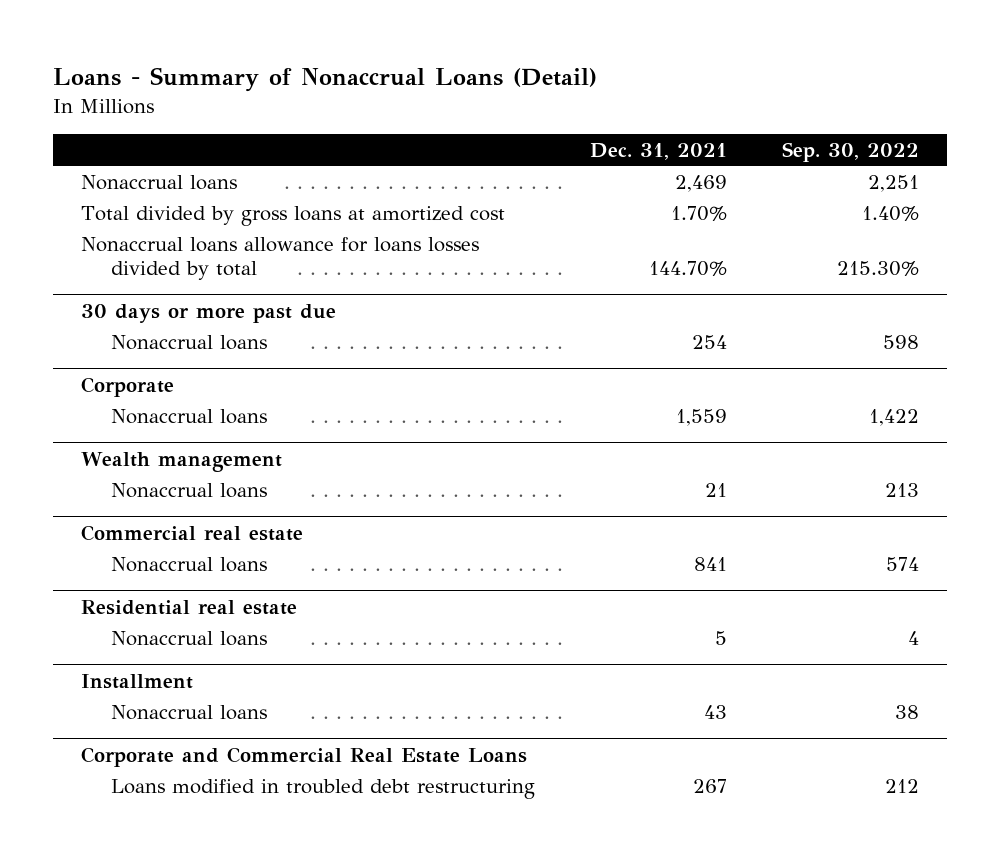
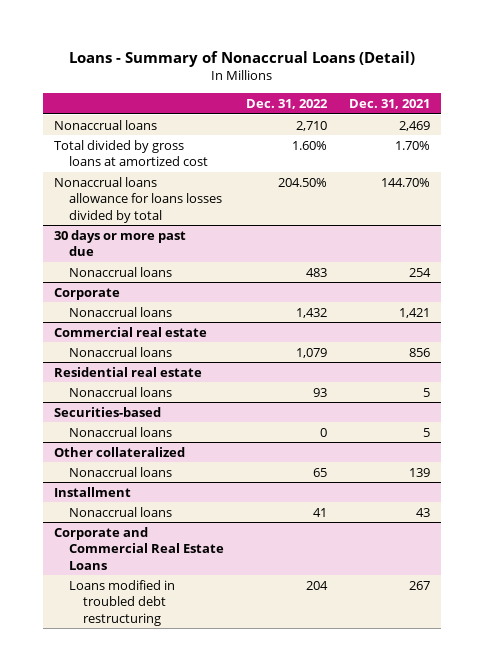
[782,141,920,162] Sep. 30, 2022 -> none
none -> [245,99,328,110] Dec. 31, 2022
[80,451,282,472] Wealth management -> none
[111,482,268,498] Nonaccrual loans -> none
[676,408,728,426] 1,559 -> [399,307,431,318] 1,421
[694,556,728,571] 841 -> [409,347,431,357] 856
none -> [54,406,162,417] Securities-based
none -> [68,426,172,437] Nonaccrual loans
none -> [54,446,186,457] Other collateralized
none -> [68,466,172,477] Nonaccrual loans

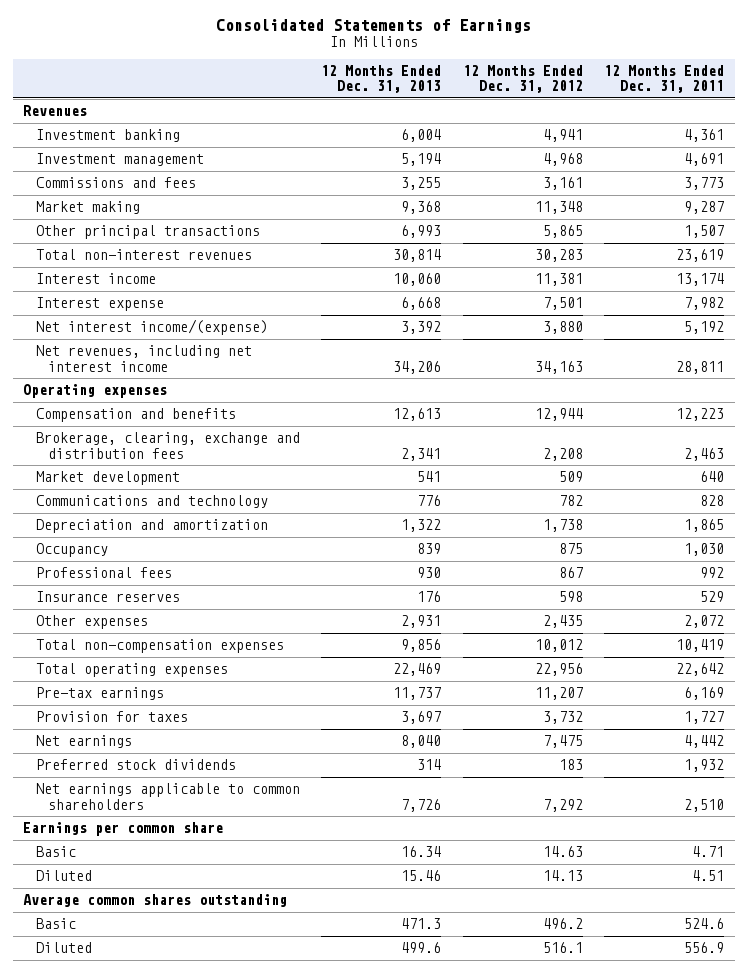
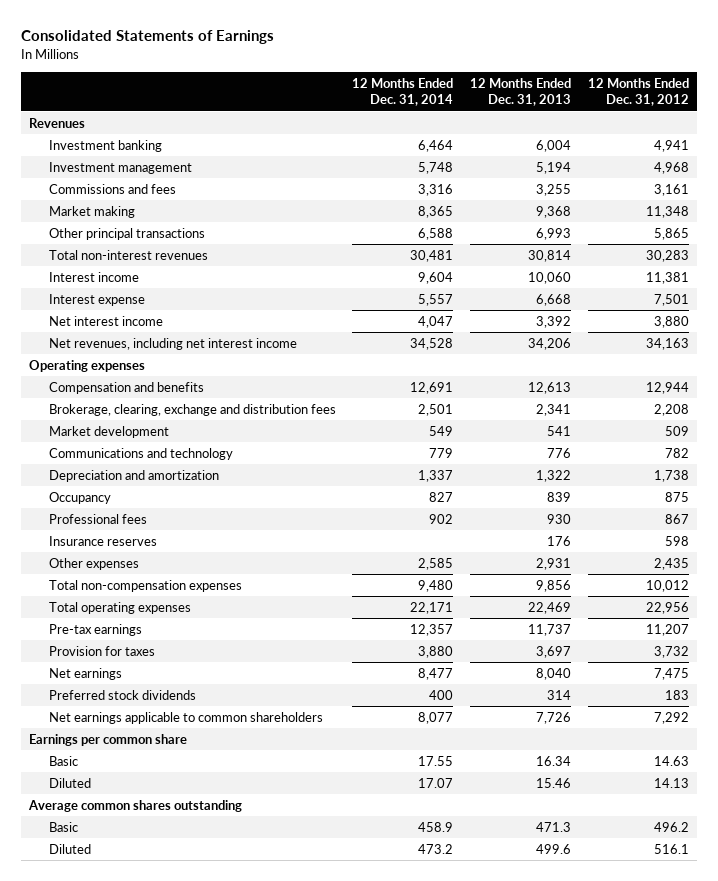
[604,65,725,94] 12 Months Ended Dec. 31, 2011 -> none
none -> [352,77,454,107] 12 Months Ended Dec. 31, 2014
[35,319,268,336] Net interest income/(expense) -> [48,315,163,326] Net interest income

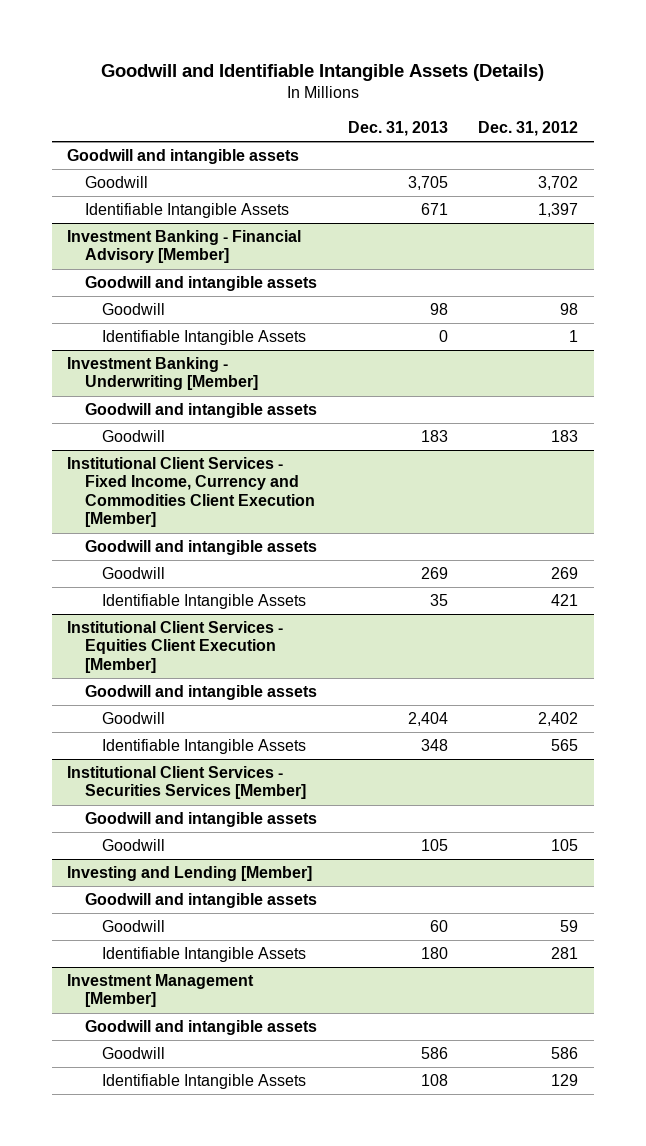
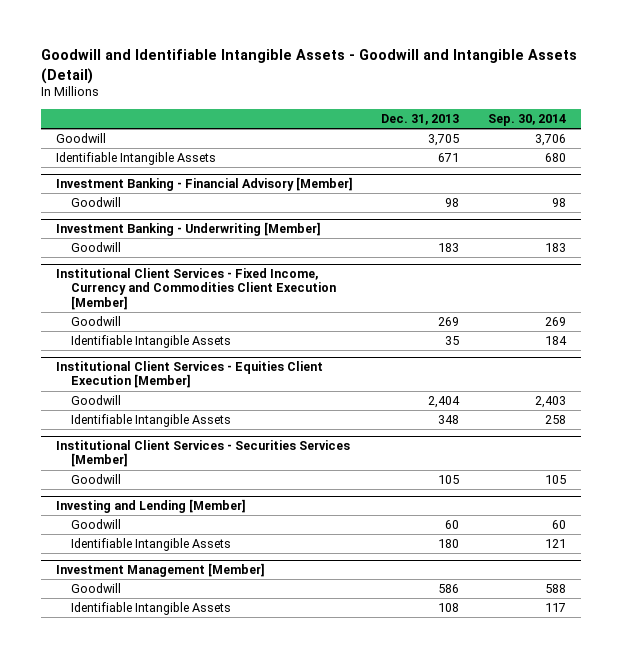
[100,63,544,81] Goodwill and Identifiable Intangible Assets (Details) -> [41,49,578,84] Goodwill and Identifiable Intangible Assets - Goodwill and Intangible Assets (Detail)
[478,121,579,137] Dec. 31, 2012 -> none
none -> [488,113,567,126] Sep. 30, 2014
[67,148,300,164] Goodwill and intangible assets -> none
[84,275,317,291] Goodwill and intangible assets -> none
[102,329,307,345] Identifiable Intangible Assets -> none
[84,402,317,418] Goodwill and intangible assets -> none
[84,539,317,555] Goodwill and intangible assets -> none
[84,684,317,700] Goodwill and intangible assets -> none
[84,811,317,827] Goodwill and intangible assets -> none
[84,892,317,908] Goodwill and intangible assets -> none
[84,1019,317,1035] Goodwill and intangible assets -> none

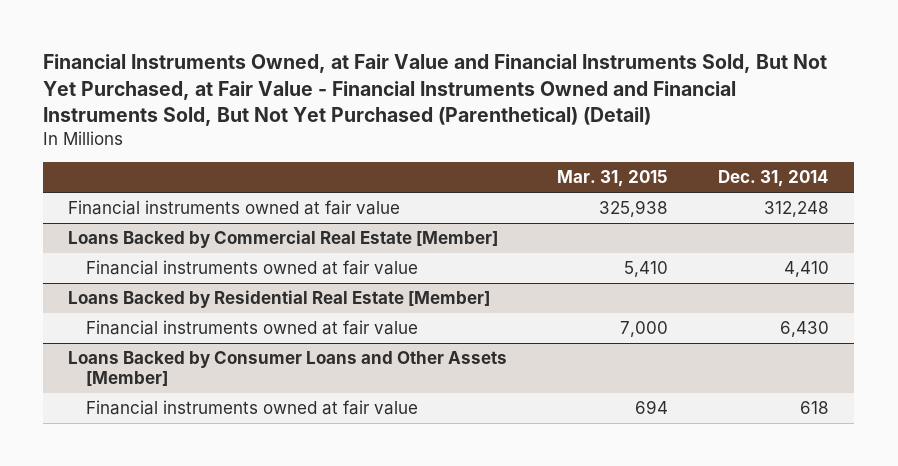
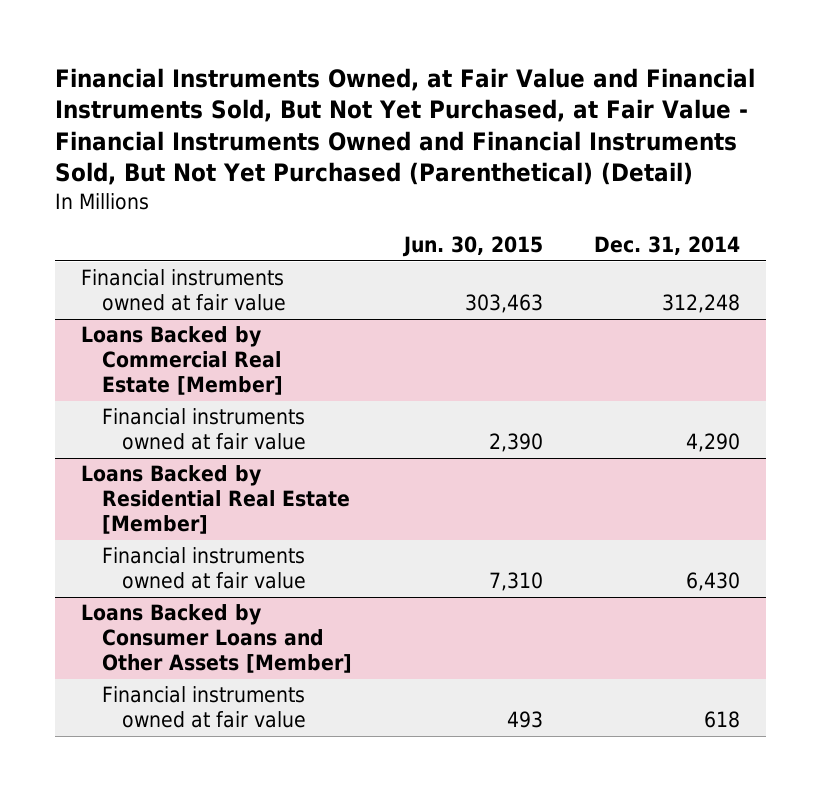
[557,170,669,188] Mar. 31, 2015 -> none
none -> [401,236,543,258] Jun. 30, 2015
[784,261,830,278] 4,410 -> [686,433,741,453] 4,290

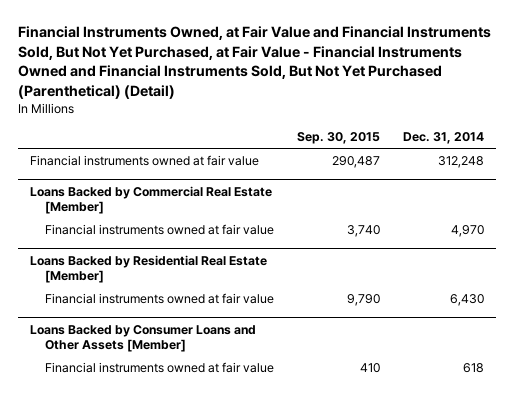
[401,236,543,258] Jun. 30, 2015 -> none
none -> [296,132,380,145] Sep. 30, 2015
[686,433,741,453] 4,290 -> [451,224,485,237] 4,970

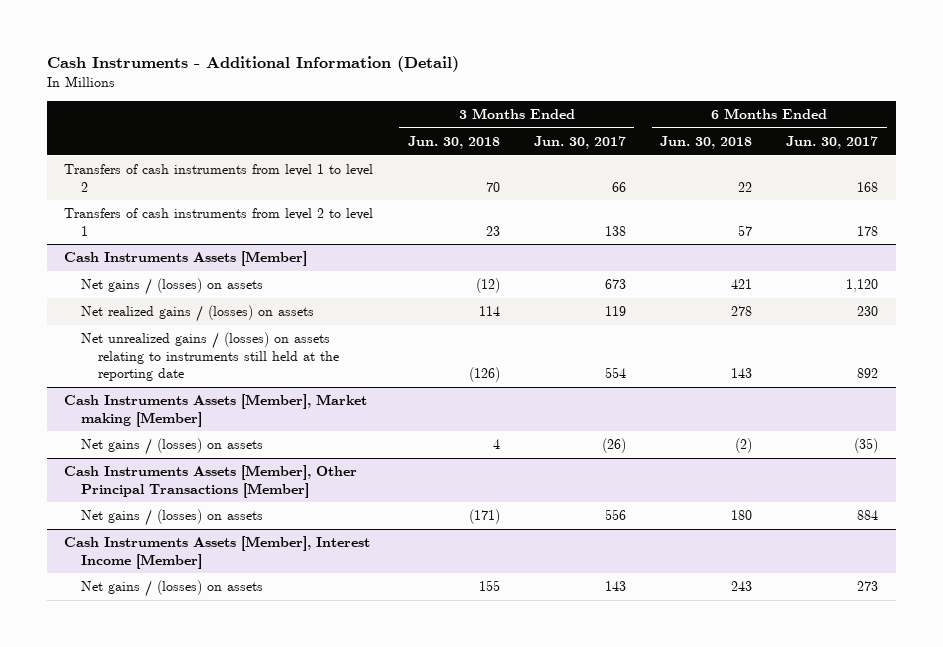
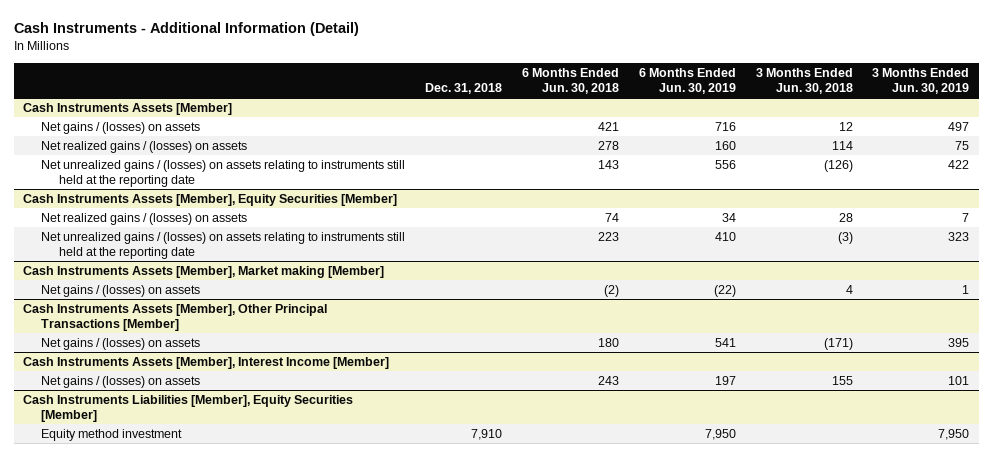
[533,136,626,150] Jun. 30, 2017 -> none
[786,136,879,150] Jun. 30, 2017 -> none
none -> [425,83,503,95] Dec. 31, 2018
none -> [638,67,736,95] 6 Months Ended Jun. 30, 2019
none -> [872,67,970,95] 3 Months Ended Jun. 30, 2019
[64,164,374,192] Transfers of cash instruments from level 1 to level 2 -> none
[64,208,374,236] Transfers of cash instruments from level 2 to level 1 -> none
[475,278,500,294] (12) -> [838,121,853,131] 12
none -> [23,193,398,206] Cash Instruments Assets [Member], Equity Securities [Member]
none -> [41,212,248,225] Net realized gains / (losses) on assets
none -> [41,231,406,260] Net unrealized gains / (losses) on assets relating to instruments still held at the reporting date
none -> [23,394,354,423] Cash Instruments Liabilities [Member], Equity Securities [Member]
none -> [41,428,183,441] Equity method investment

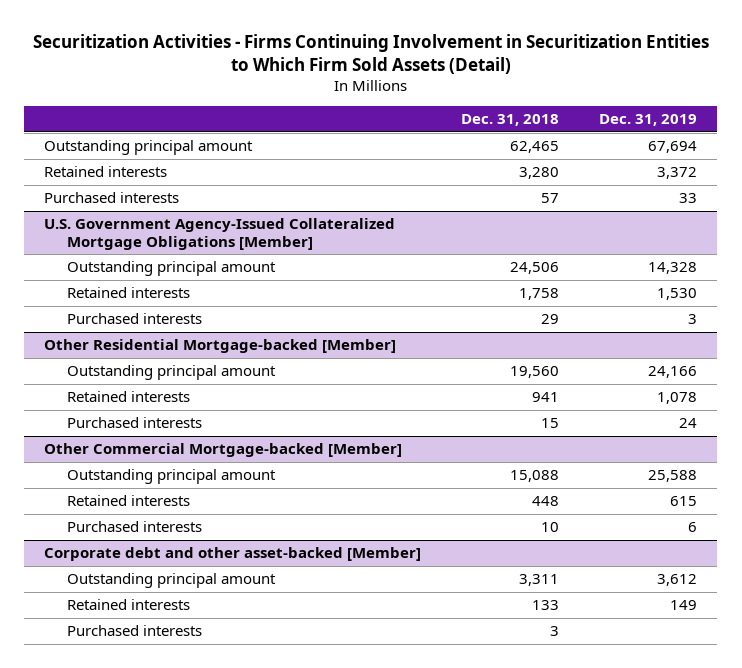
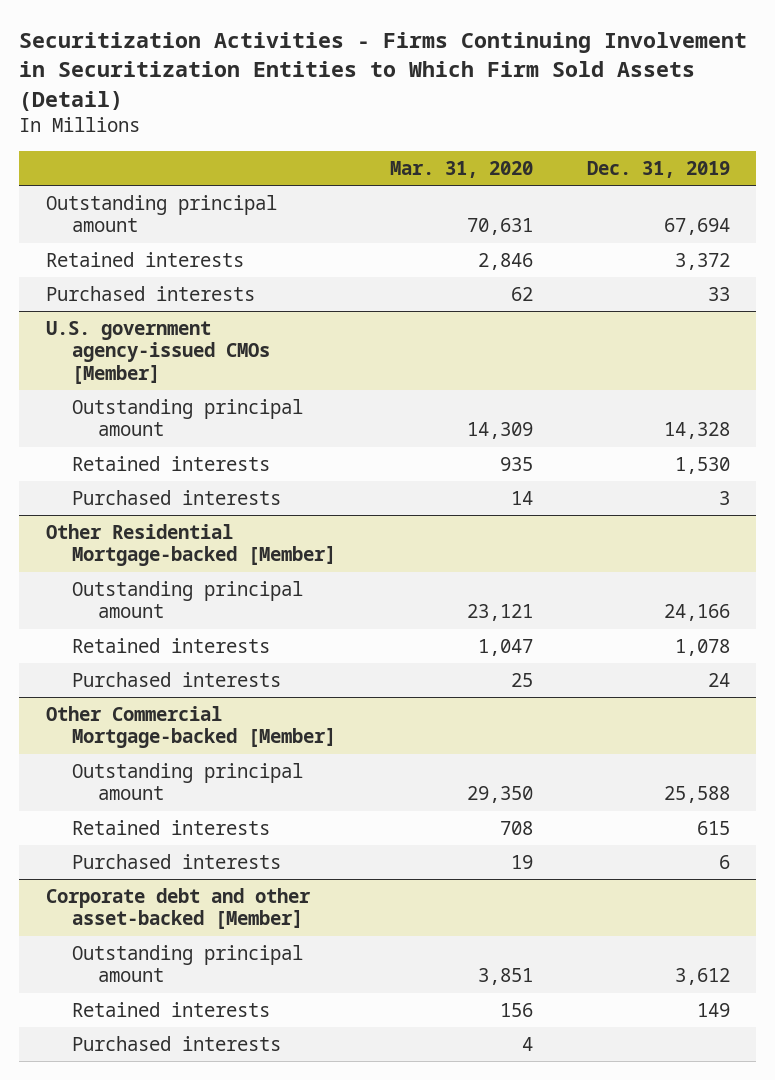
[461,114,560,127] Dec. 31, 2018 -> none
none -> [389,160,533,178] Mar. 31, 2020
[44,218,396,250] U.S. Government Agency-Issued Collateralized Mortgage Obligations [Member] -> [45,320,270,385] U.S. government agency-issued CMOs [Member]

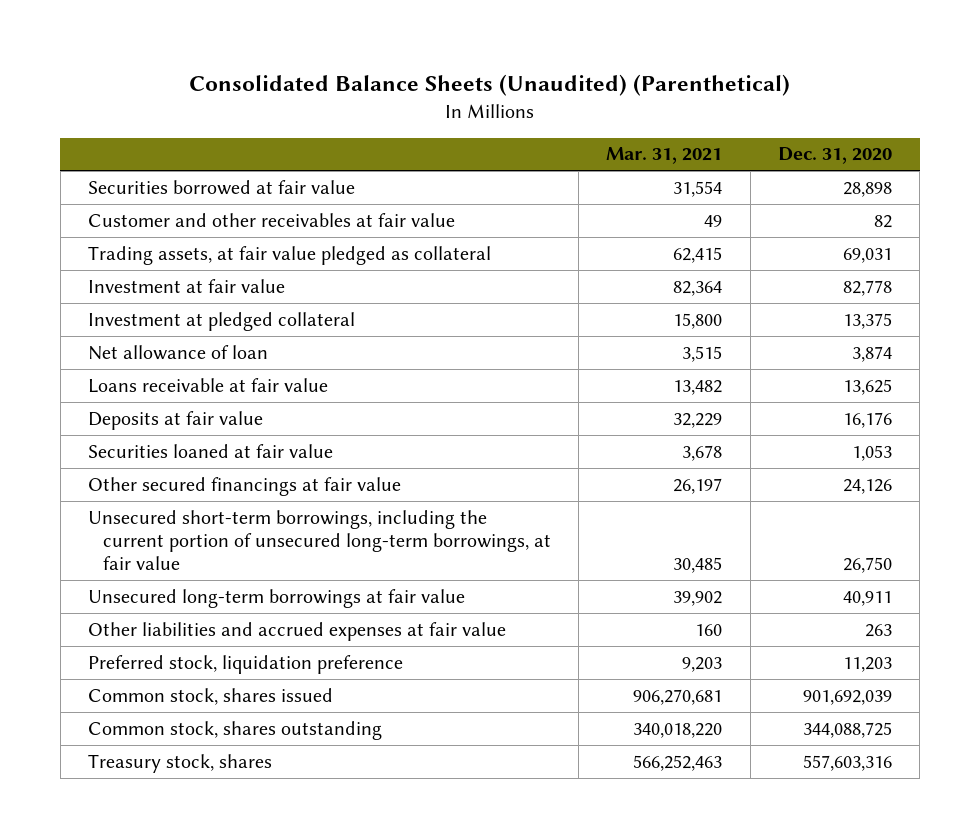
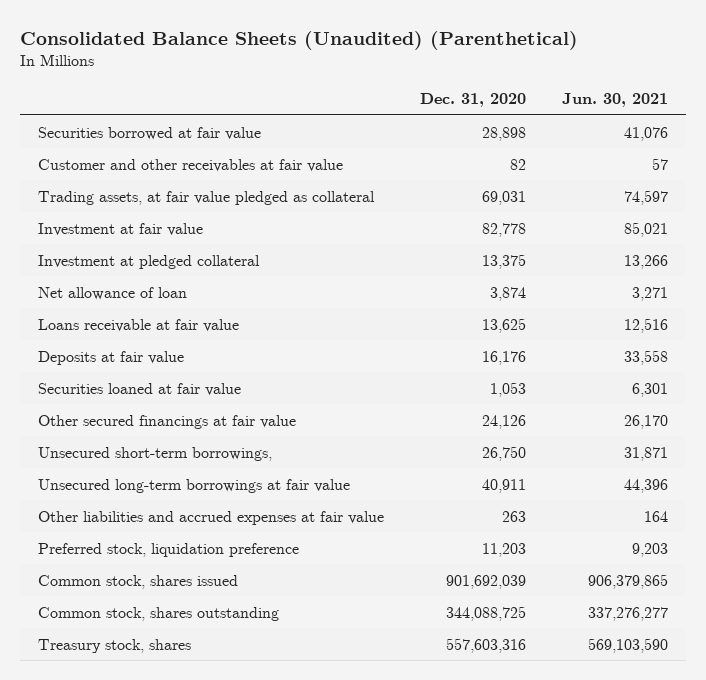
[606,147,723,165] Mar. 31, 2021 -> none
none -> [562,93,669,108] Jun. 30, 2021
[88,509,551,571] Unsecured short-term borrowings, including the current portion of unsecured long-term borrowings, at fair value -> [37,446,272,461] Unsecured short-term borrowings,

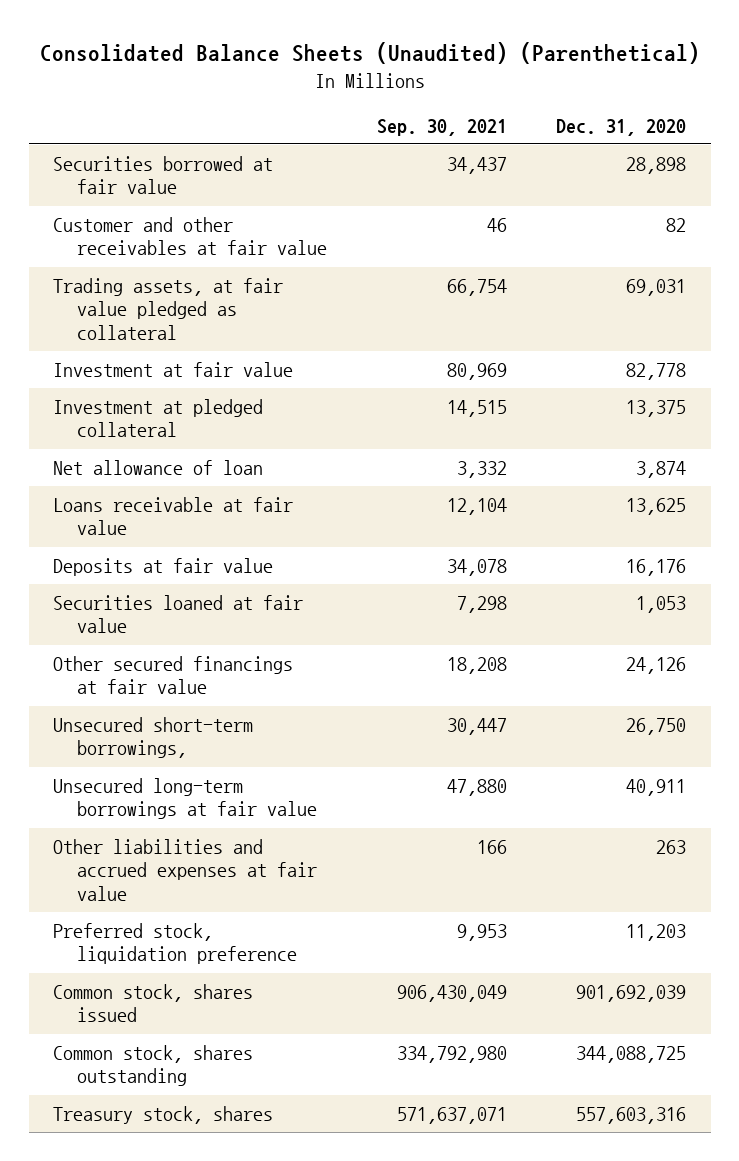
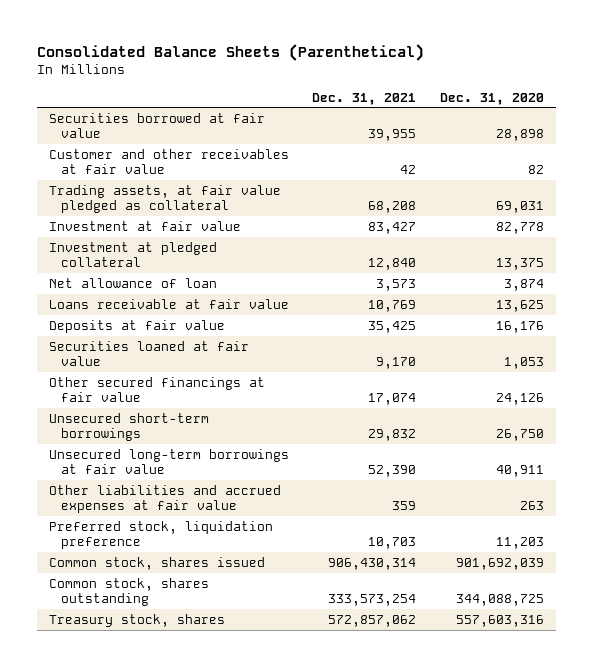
[39,41,700,64] Consolidated Balance Sheets (Unaudited) (Parenthetical) -> [36,43,424,61] Consolidated Balance Sheets (Parenthetical)
[376,118,507,136] Sep. 30, 2021 -> none
none -> [312,92,417,105] Dec. 31, 2021
[53,716,254,759] Unsecured short-term borrowings, -> [48,412,209,442] Unsecured short-term borrowings

